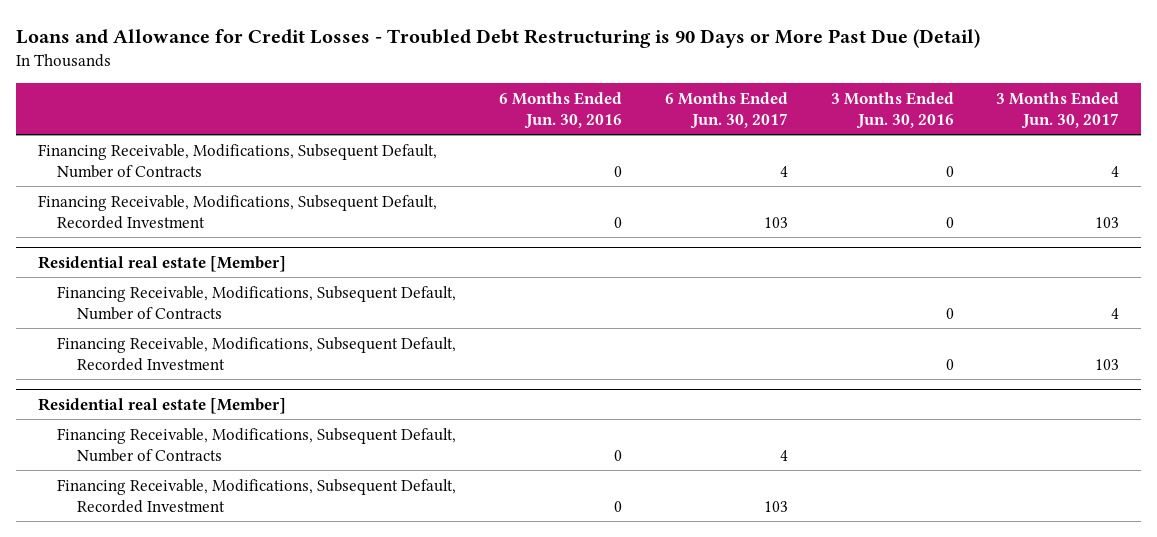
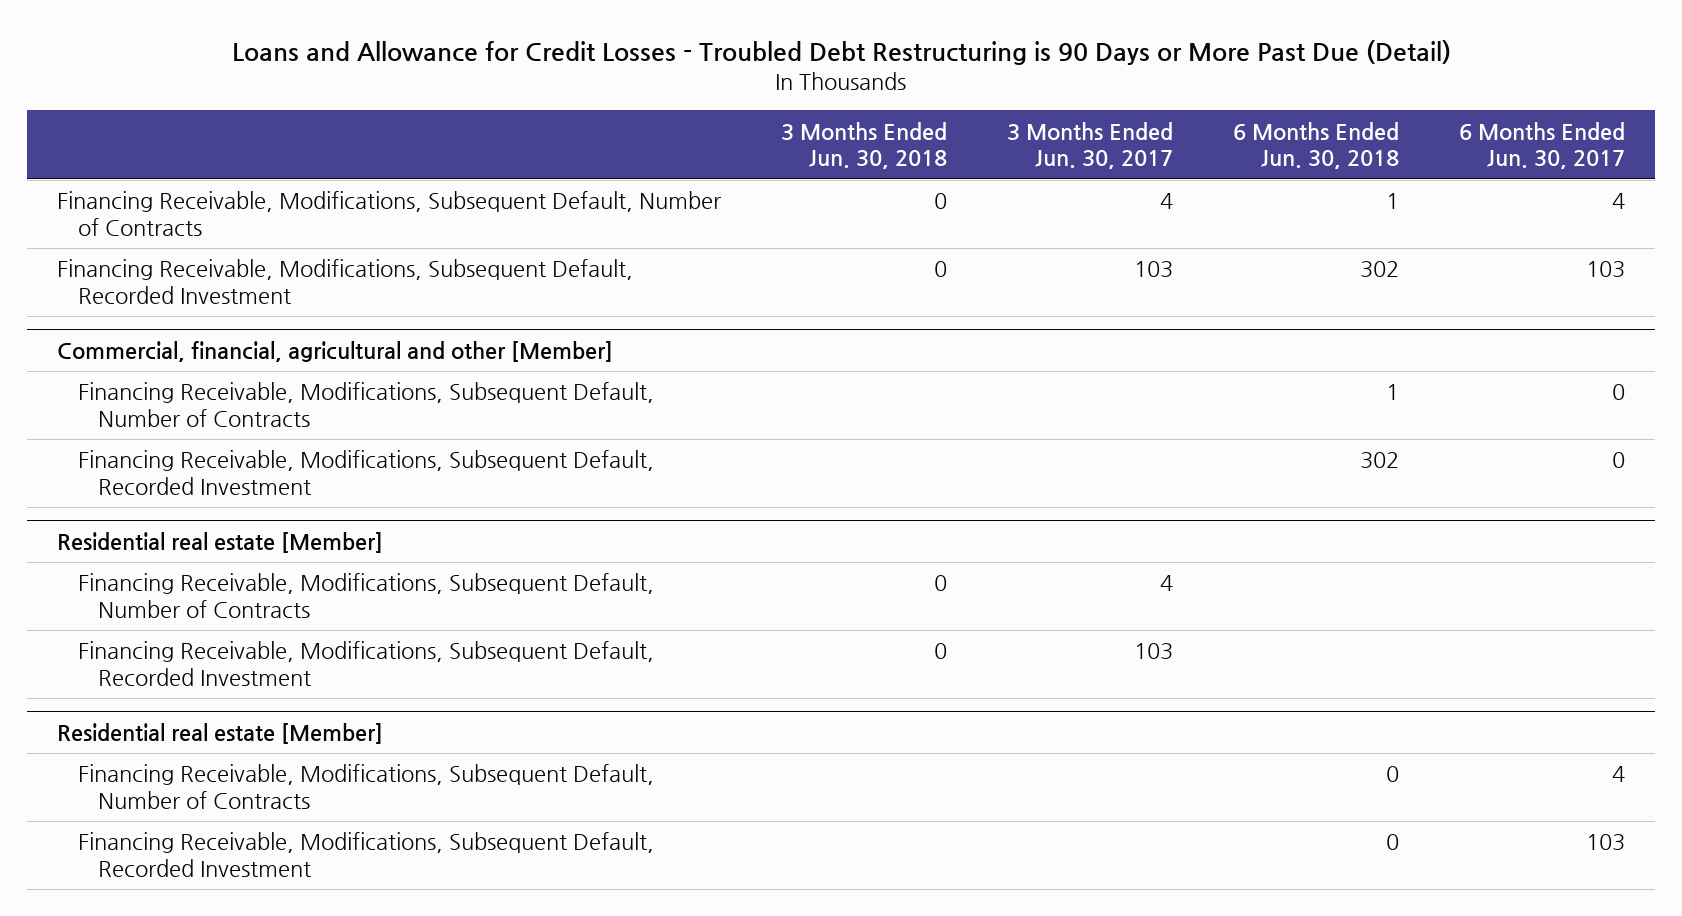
[499,91,623,130] 6 Months Ended Jun. 30, 2016 -> none
[830,91,954,130] 3 Months Ended Jun. 30, 2016 -> none
none -> [781,121,948,170] 3 Months Ended Jun. 30, 2018
none -> [1232,121,1399,170] 6 Months Ended Jun. 30, 2018
none -> [57,340,614,362] Commercial, financial, agricultural and other [Member]
none -> [77,382,654,427] Financing Receivable, Modifications, Subsequent Default, Number of Contracts
none -> [77,450,654,495] Financing Receivable, Modifications, Subsequent Default, Recorded Investment

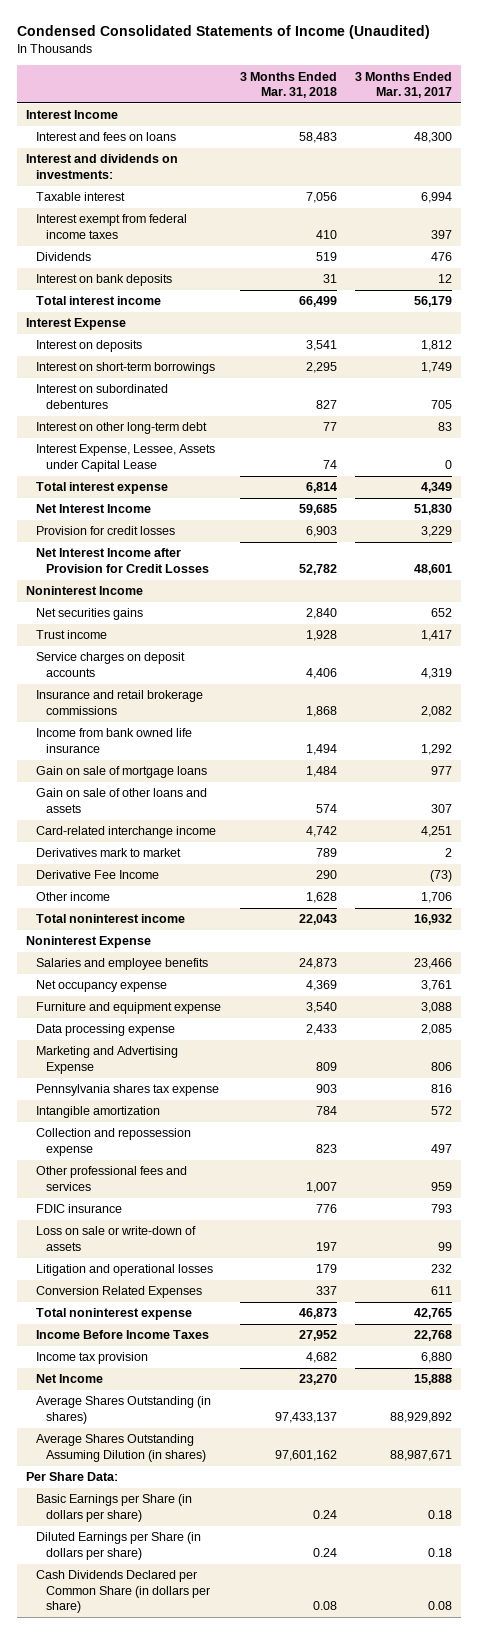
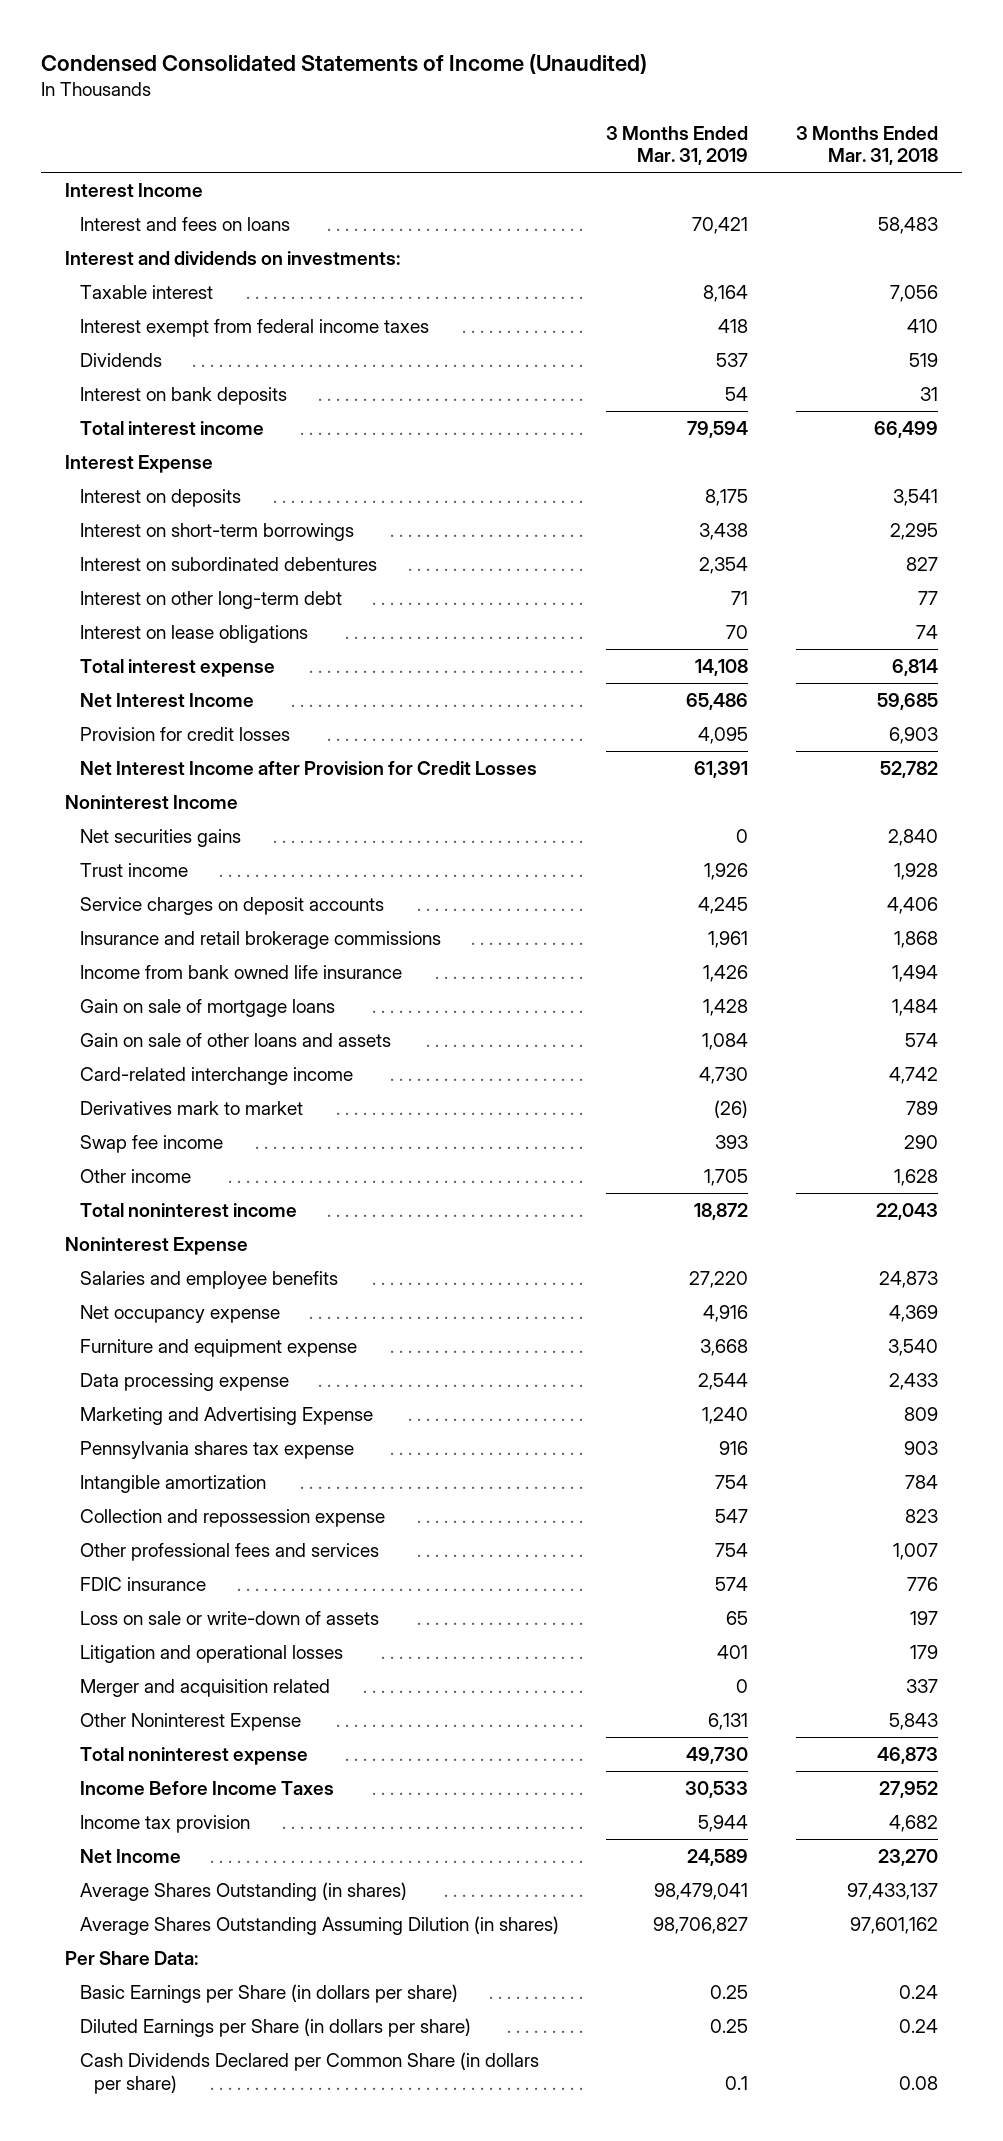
[354,71,452,99] 3 Months Ended Mar. 31, 2017 -> none
none -> [606,125,749,165] 3 Months Ended Mar. 31, 2019
[36,444,216,472] Interest Expense, Lessee, Assets under Capital Lease -> [79,625,308,644] Interest on lease obligations
[36,870,160,880] Derivative Fee Income -> [79,1135,223,1154] Swap fee income
[36,1286,203,1299] Conversion Related Expenses -> [79,1679,330,1698] Merger and acquisition related
none -> [79,1713,301,1732] Other Noninterest Expense

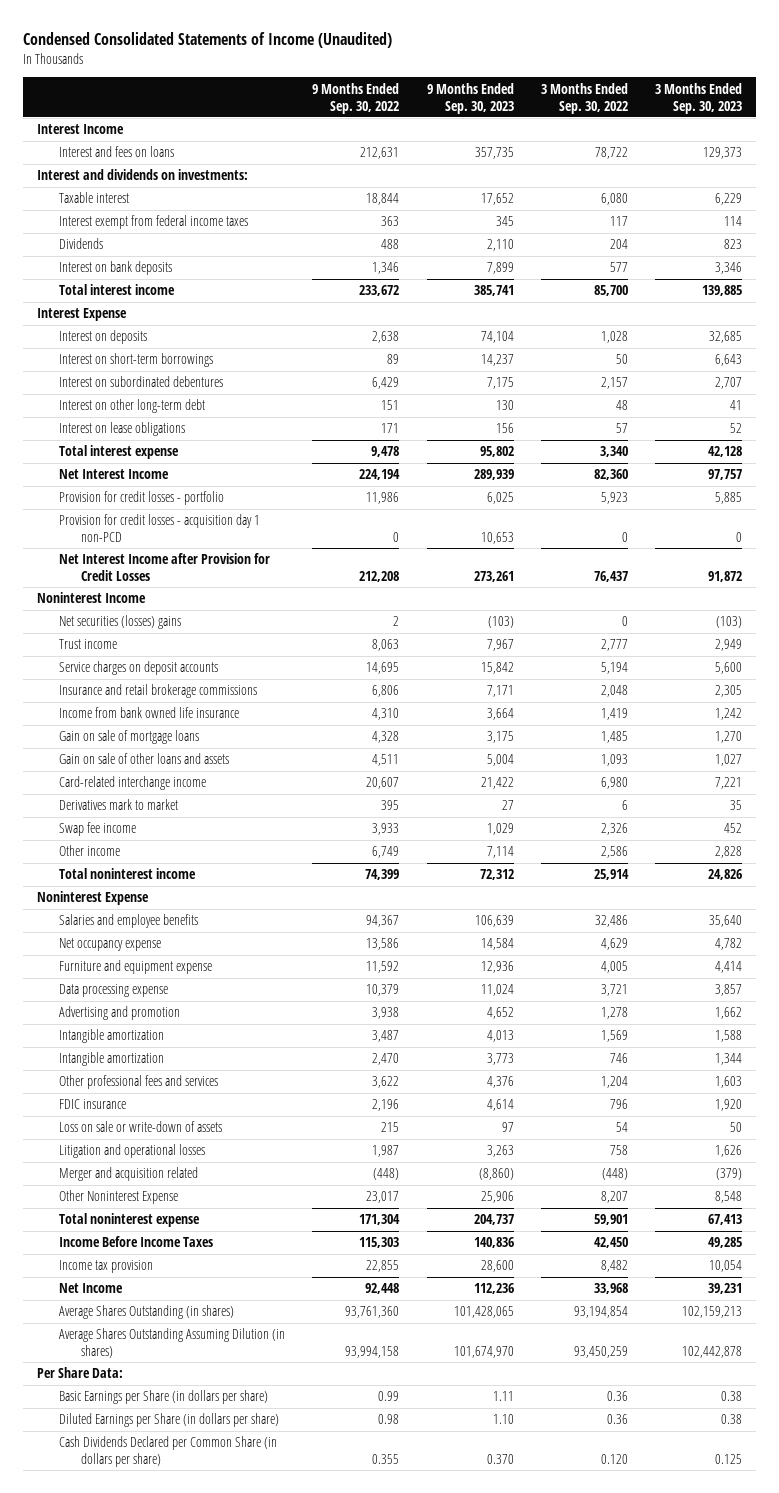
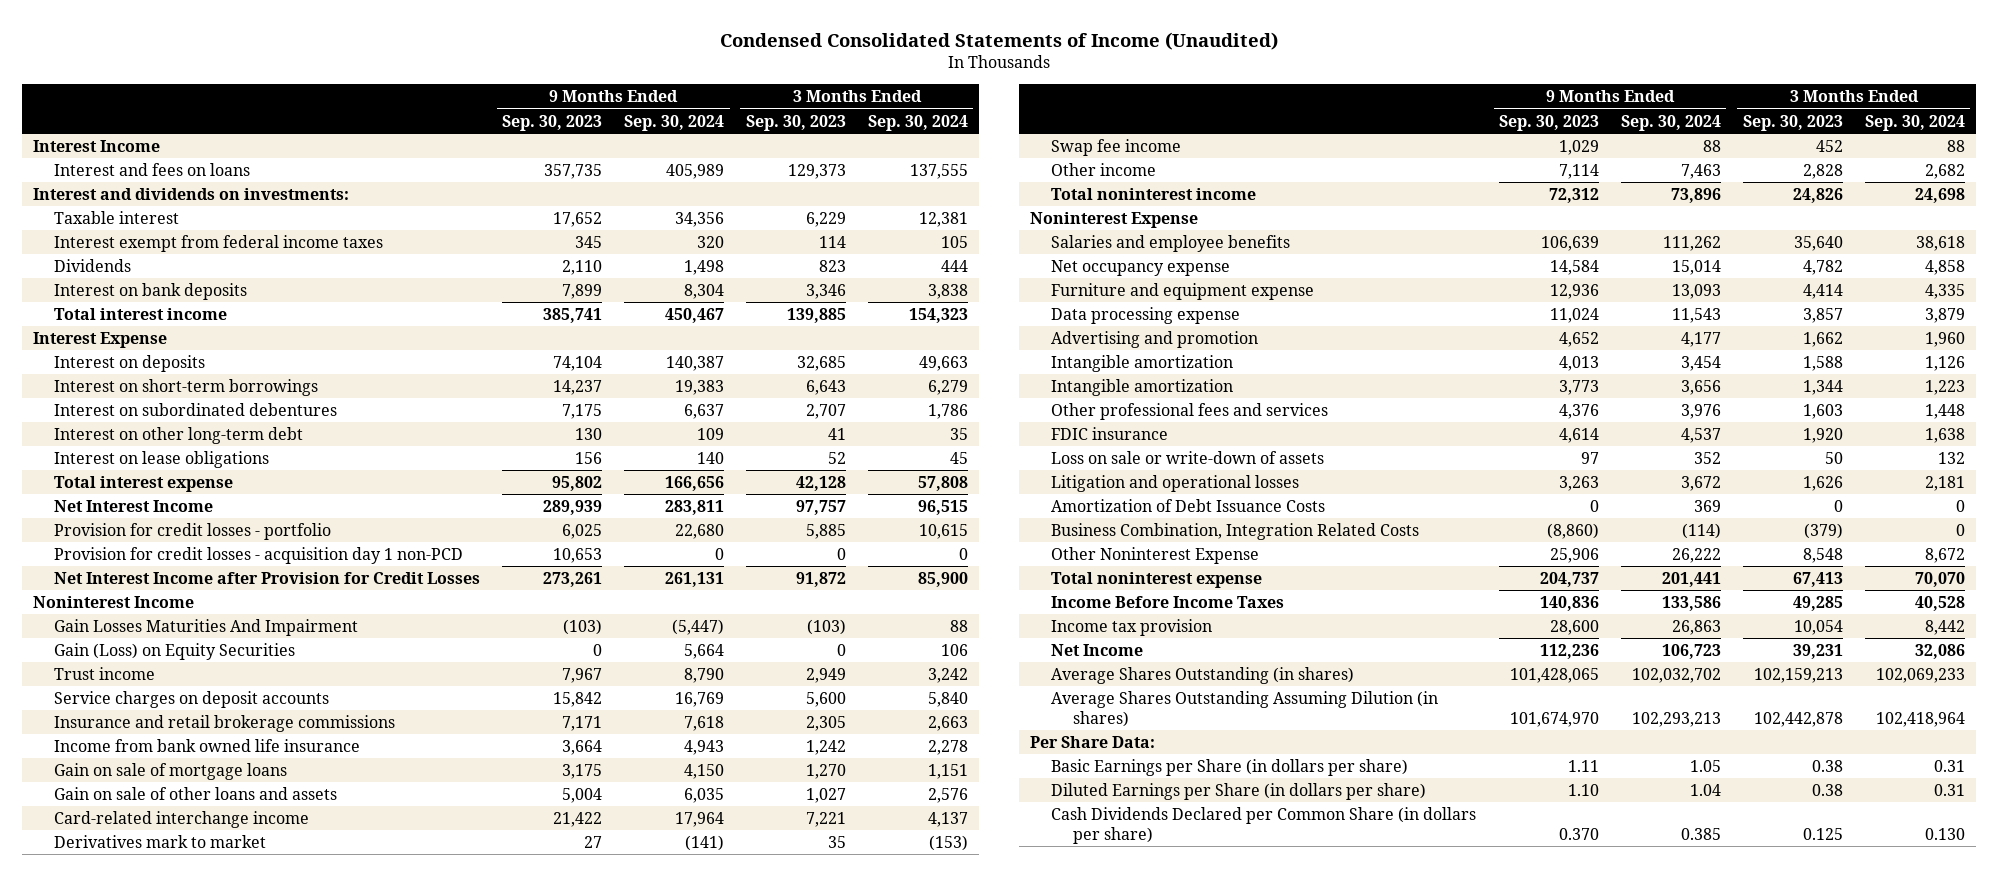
[312,82,400,114] 9 Months Ended Sep. 30, 2022 -> none
[540,82,628,114] 3 Months Ended Sep. 30, 2022 -> none
none -> [624,114,725,131] Sep. 30, 2024
none -> [867,114,968,131] Sep. 30, 2024
[58,615,181,630] Net securities (losses) gains -> [54,618,359,636] Gain Losses Maturities And Impairment
none -> [54,642,296,660] Gain (Loss) on Equity Securities
none -> [1051,498,1326,512] Amortization of Debt Issuance Costs
[58,1167,198,1182] Merger and acquisition related -> [1051,522,1420,540] Business Combination, Integration Related Costs

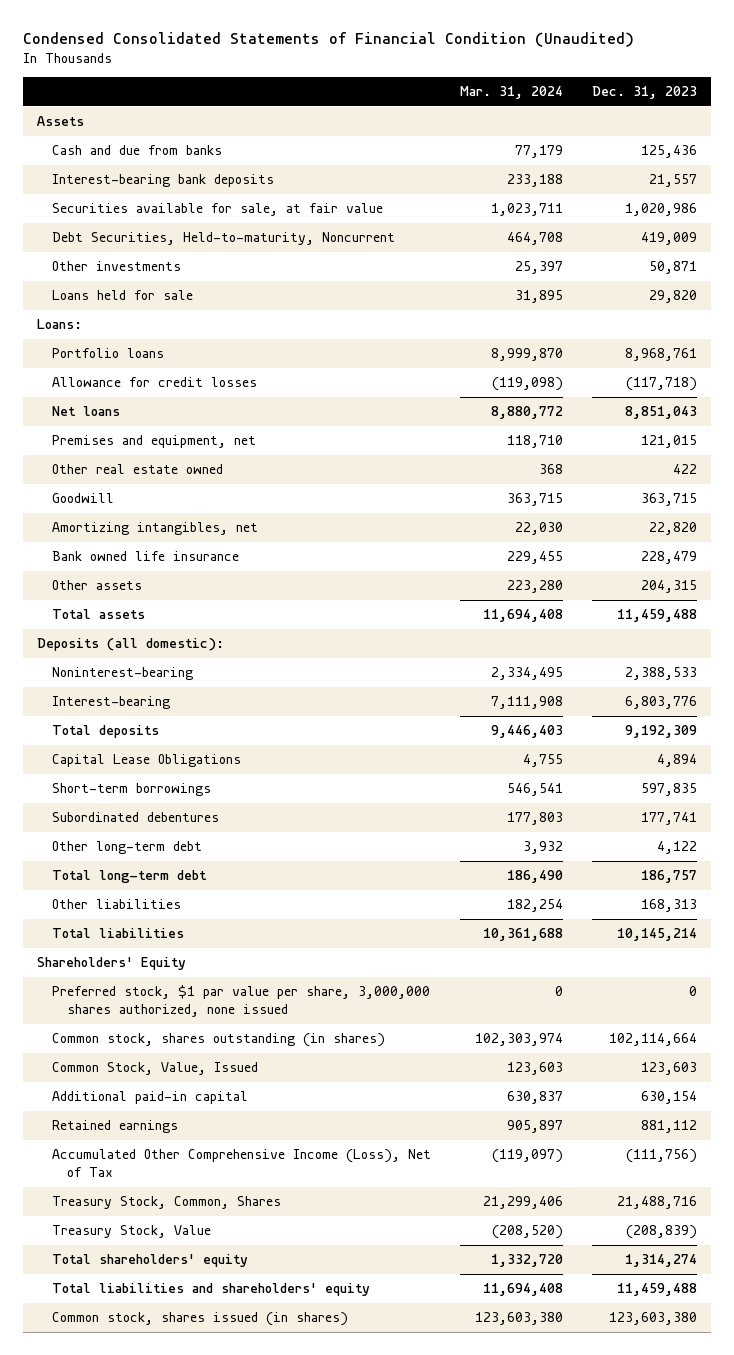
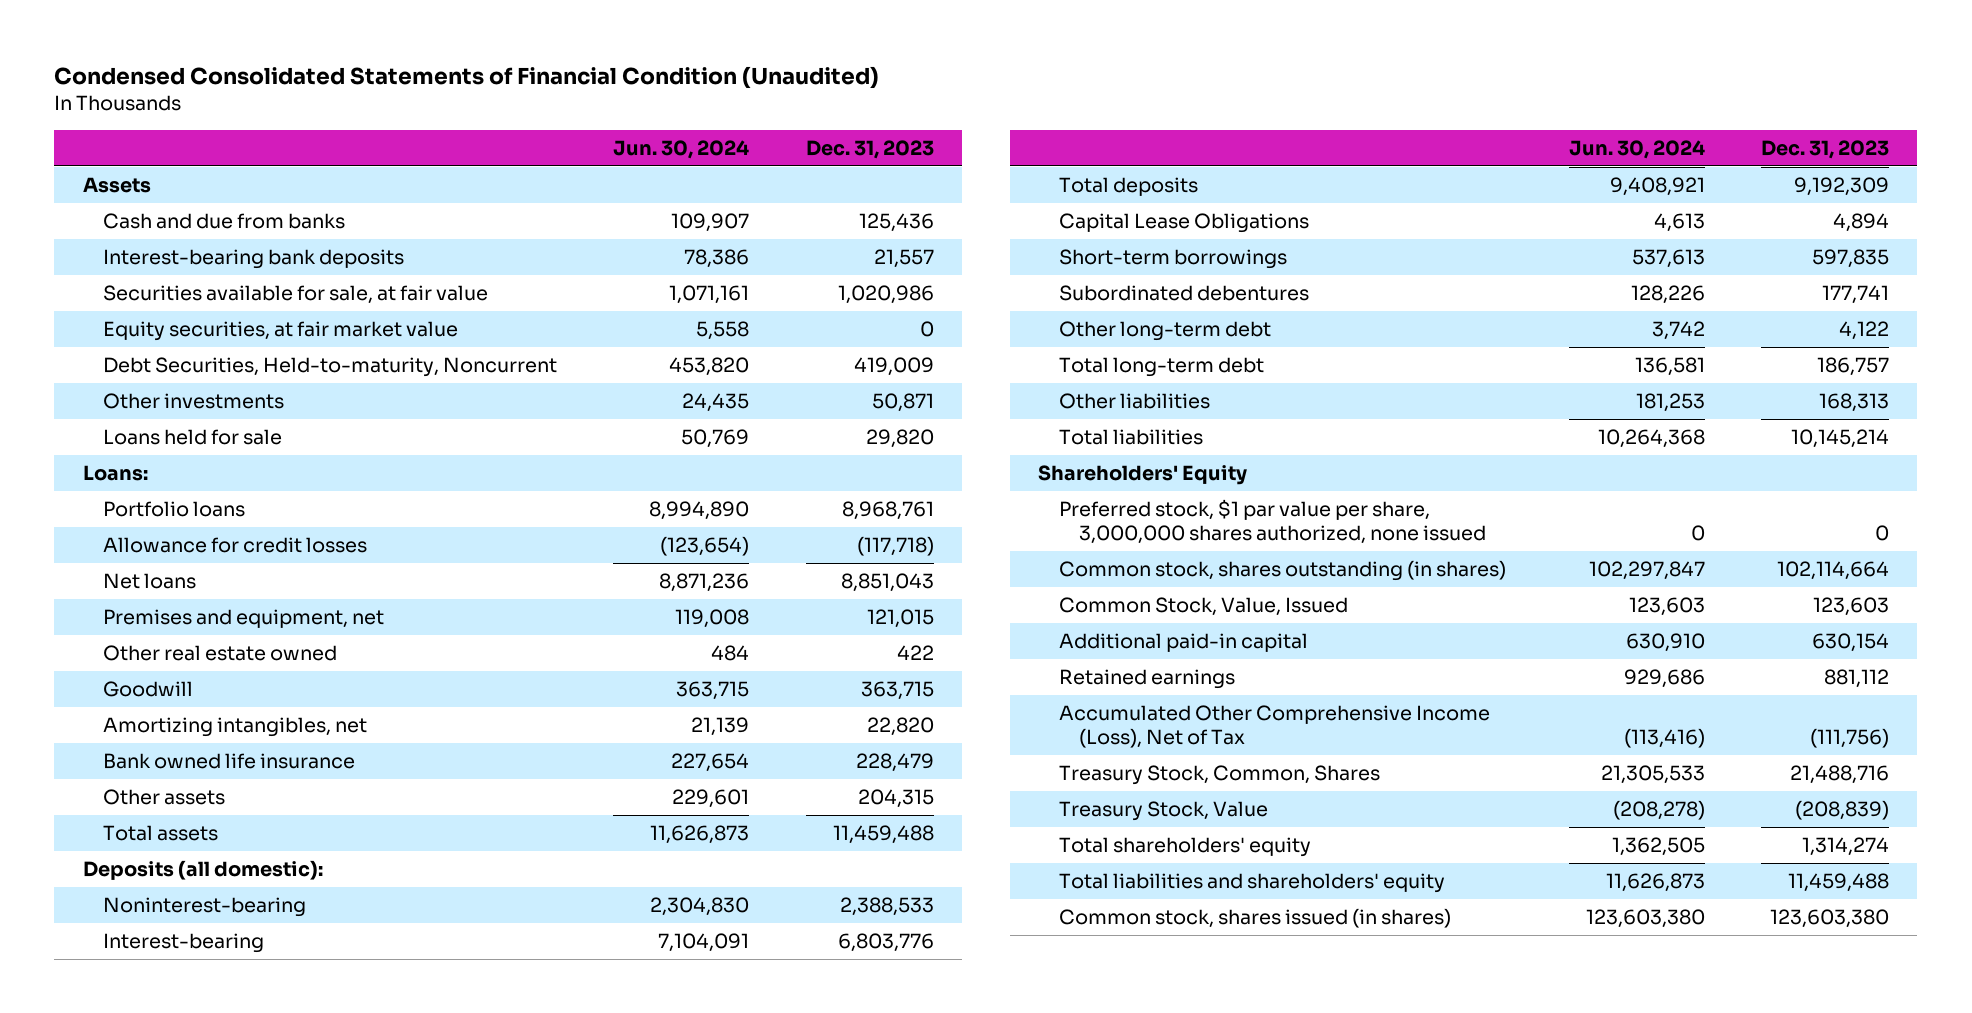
[459,86,563,100] Mar. 31, 2024 -> none
none -> [613,139,750,159] Jun. 30, 2024
none -> [102,321,458,342] Equity securities, at fair market value

